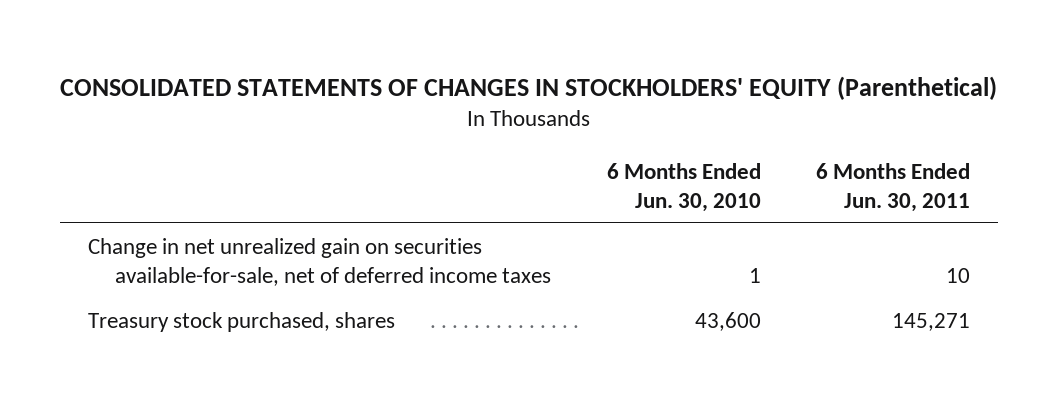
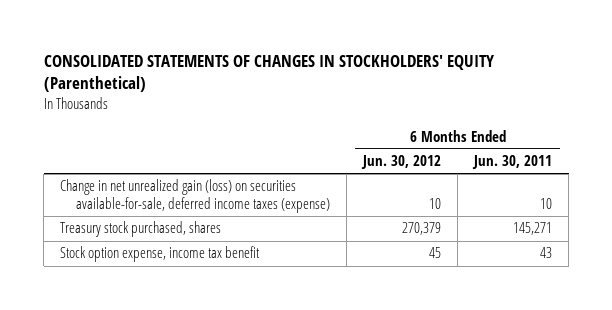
[606,162,761,212] 6 Months Ended Jun. 30, 2010 -> none
none -> [361,155,442,170] Jun. 30, 2012
[87,237,552,286] Change in net unrealized gain on securities available-for-sale, net of deferred income taxes -> [60,179,330,213] Change in net unrealized gain (loss) on securities available-for-sale, deferred income taxes (expense)
none -> [60,246,261,263] Stock option expense, income tax benefit

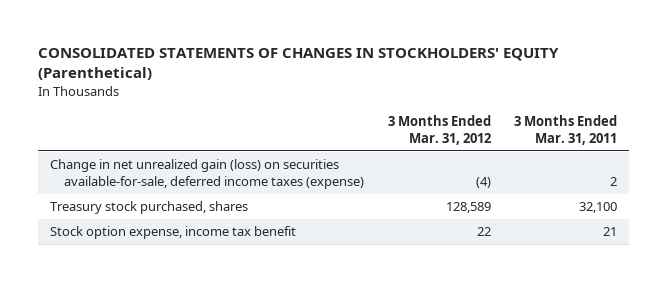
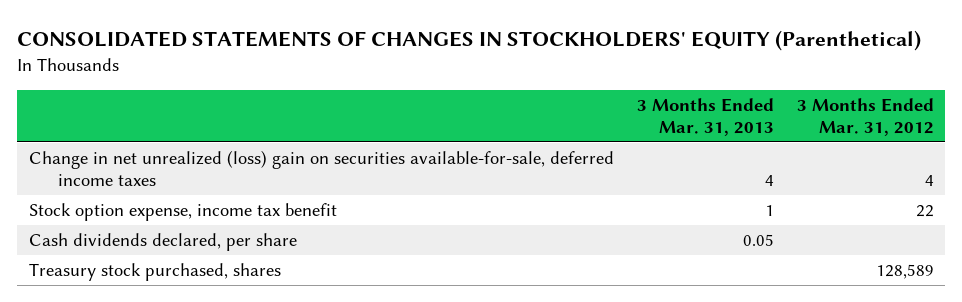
[513,114,617,145] 3 Months Ended Mar. 31, 2011 -> none
none -> [636,98,774,136] 3 Months Ended Mar. 31, 2013
[49,159,365,190] Change in net unrealized gain (loss) on securities available-for-sale, deferred income taxes (expense) -> [28,150,614,186] Change in net unrealized (loss) gain on securities available-for-sale, deferred income taxes
[475,177,491,189] (4) -> [924,174,934,186] 4
none -> [28,233,297,252] Cash dividends declared, per share
[49,201,248,215] Treasury stock purchased, shares -> [28,263,281,282] Treasury stock purchased, shares

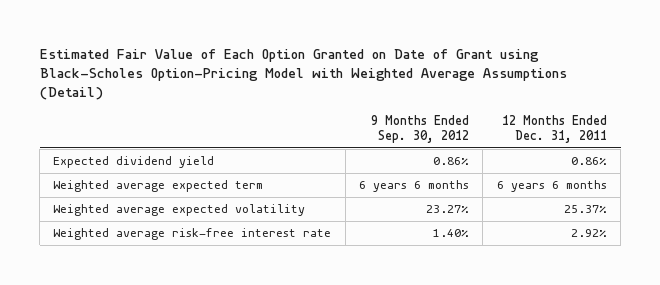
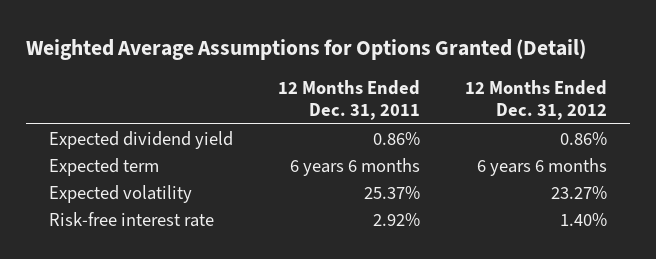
[39,48,567,100] Estimated Fair Value of Each Option Granted on Date of Grant using Black-Scholes Option-Pricing Model with Weighted Average Assumptions (Detail) -> [26,39,587,61] Weighted Average Assumptions for Options Granted (Detail)
[371,115,470,144] 9 Months Ended Sep. 30, 2012 -> none
none -> [465,79,608,121] 12 Months Ended Dec. 31, 2012
[53,180,264,193] Weighted average expected term -> [48,157,159,176] Expected term
[53,204,306,217] Weighted average expected volatility -> [48,184,192,203] Expected volatility
[53,228,332,241] Weighted average risk-free interest rate -> [48,211,214,227] Risk-free interest rate

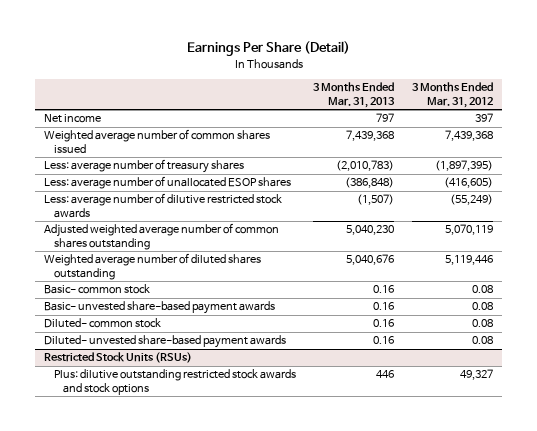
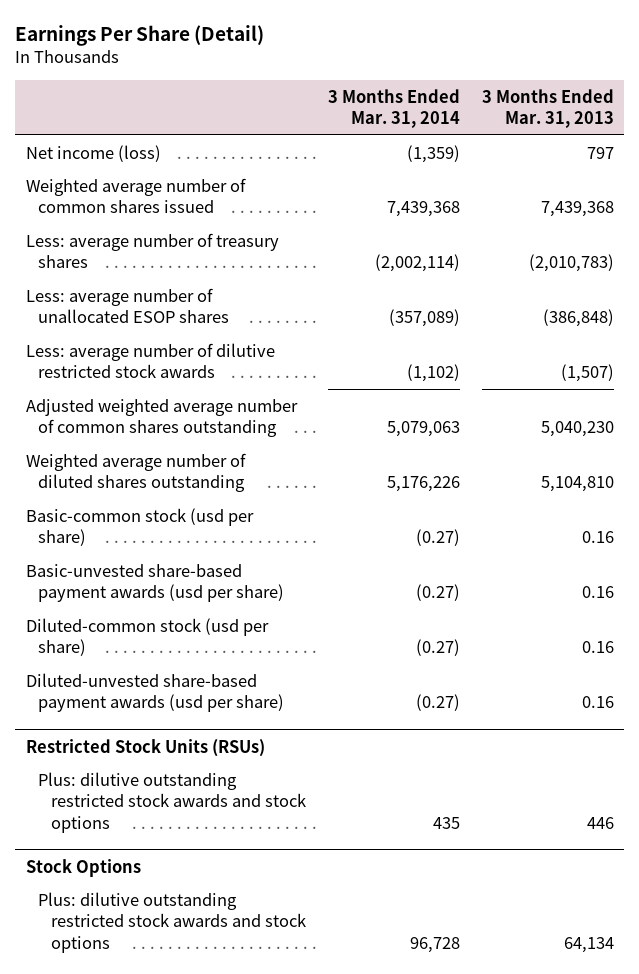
[412,82,494,108] 3 Months Ended Mar. 31, 2012 -> none
none -> [327,88,460,129] 3 Months Ended Mar. 31, 2014
[43,114,101,124] Net income -> [25,144,161,162] Net income (loss)
[346,254,395,266] 5,040,676 -> [540,476,614,493] 5,104,810
[43,284,150,295] Basic- common stock -> [25,507,254,547] Basic-common stock (usd per share)
[43,301,275,315] Basic- unvested share-based payment awards -> [25,563,285,603] Basic-unvested share-based payment awards (usd per share)
[43,318,161,329] Diluted- common stock -> [25,617,269,657] Diluted-common stock (usd per share)
[43,335,286,349] Diluted- unvested share-based payment awards -> [25,672,285,713] Diluted-unvested share-based payment awards (usd per share)
none -> [25,858,141,877] Stock Options
none -> [38,891,306,953] Plus: dilutive outstanding restricted stock awards and stock options

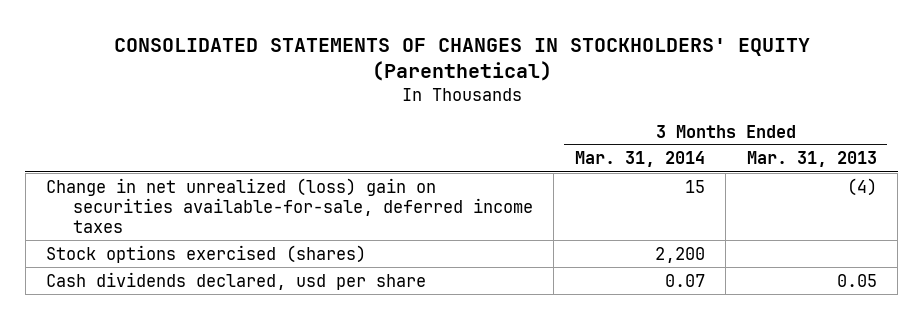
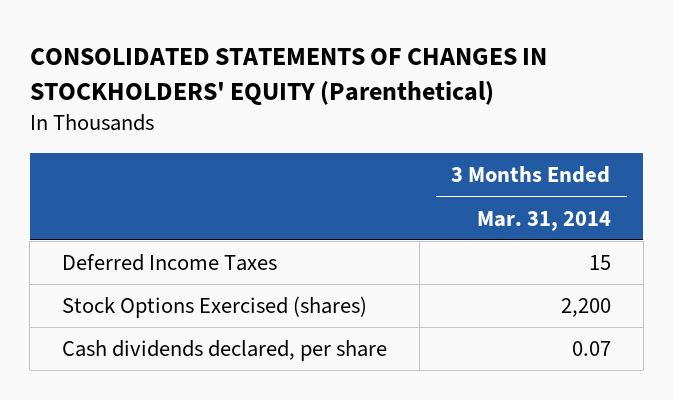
[746,151,877,168] Mar. 31, 2013 -> none
[46,177,533,233] Change in net unrealized (loss) gain on securities available-for-sale, deferred income taxes -> [61,254,277,272] Deferred Income Taxes
[46,244,367,263] Stock options exercised (shares) -> [61,296,367,319] Stock Options Exercised (shares)
[46,271,427,290] Cash dividends declared, usd per share -> [61,340,387,362] Cash dividends declared, per share

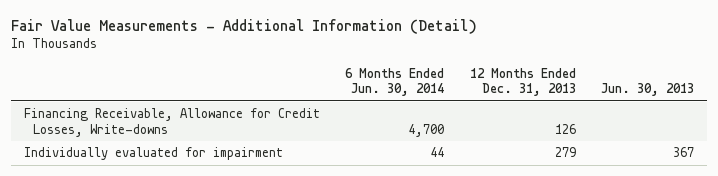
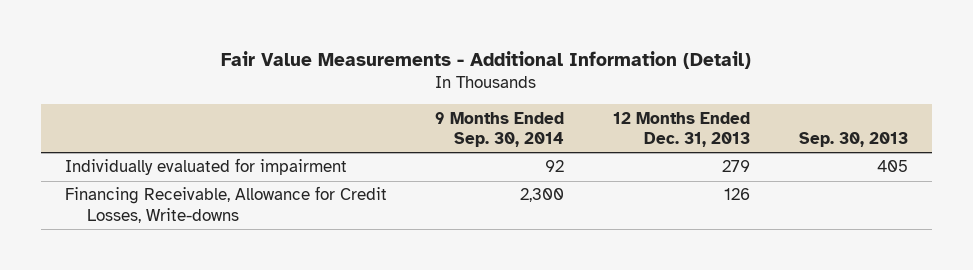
[345,67,445,97] 6 Months Ended Jun. 30, 2014 -> none
[601,83,695,97] Jun. 30, 2013 -> none
none -> [435,111,565,147] 9 Months Ended Sep. 30, 2014
none -> [798,131,908,147] Sep. 30, 2013
[23,108,320,137] Financing Receivable, Allowance for Credit Losses, Write-downs -> [64,186,387,223] Financing Receivable, Allowance for Credit Losses, Write-downs

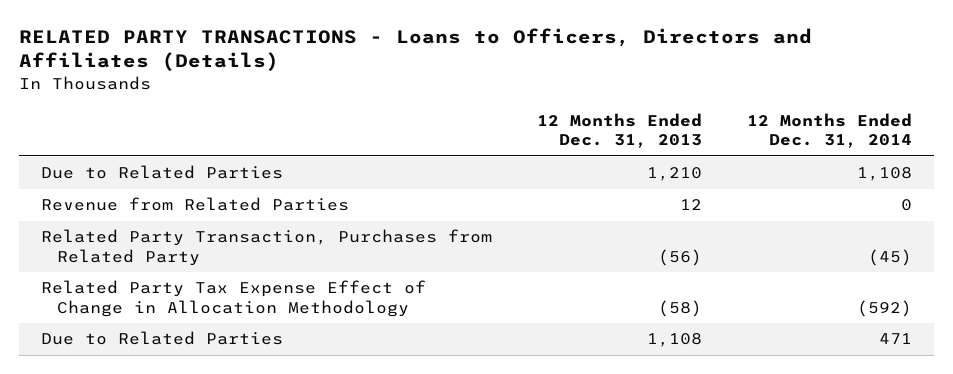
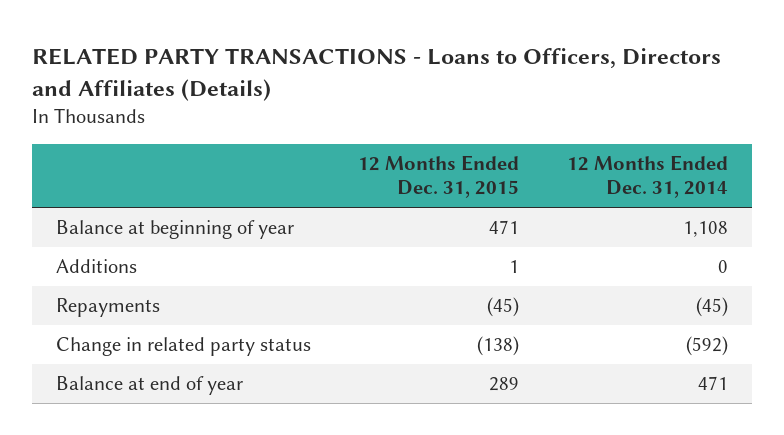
[536,112,702,149] 12 Months Ended Dec. 31, 2013 -> none
none -> [358,155,520,199] 12 Months Ended Dec. 31, 2015
[41,165,284,180] Due to Related Parties -> [55,220,294,240] Balance at beginning of year
[41,197,350,212] Revenue from Related Parties -> [55,259,137,274] Additions
[41,229,493,266] Related Party Transaction, Purchases from Related Party -> [55,298,160,318] Repayments
[41,280,427,317] Related Party Tax Expense Effect of Change in Allocation Methodology -> [55,337,311,357] Change in related party status
[41,331,284,346] Due to Related Parties -> [55,376,243,396] Balance at end of year

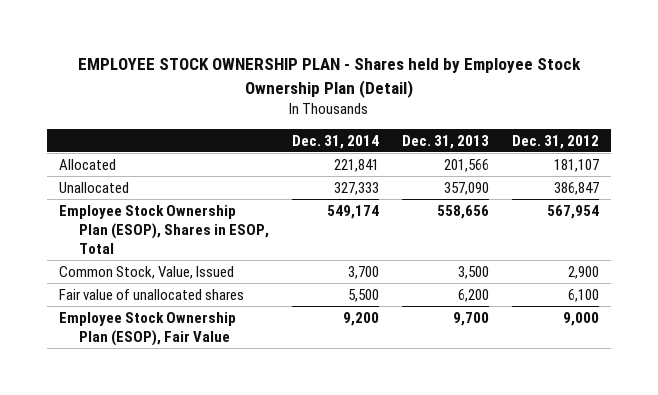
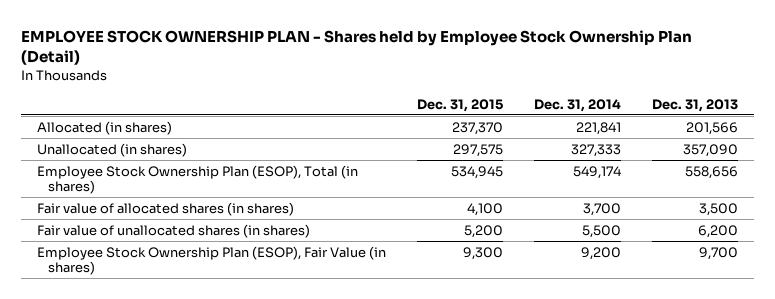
[512,134,600,149] Dec. 31, 2012 -> none
none -> [417,98,504,112] Dec. 31, 2015
[58,158,116,170] Allocated -> [36,120,172,135] Allocated (in shares)
[58,181,129,193] Unallocated -> [36,142,187,157] Unallocated (in shares)
[58,204,270,254] Employee Stock Ownership Plan (ESOP), Shares in ESOP, Total -> [36,164,358,195] Employee Stock Ownership Plan (ESOP), Total (in shares)
[58,265,234,279] Common Stock, Value, Issued -> [36,201,294,216] Fair value of allocated shares (in shares)
[58,288,244,300] Fair value of unallocated shares -> [36,223,310,238] Fair value of unallocated shares (in shares)
[58,311,236,346] Employee Stock Ownership Plan (ESOP), Fair Value -> [36,245,386,276] Employee Stock Ownership Plan (ESOP), Fair Value (in shares)

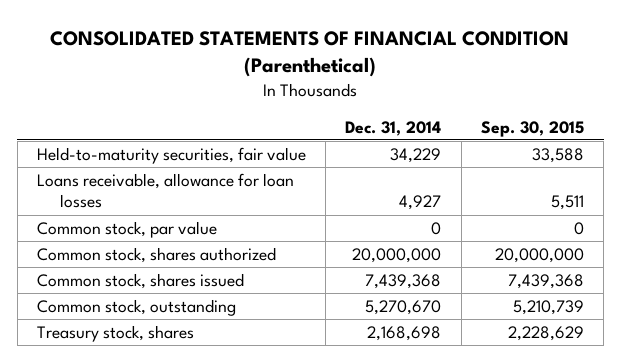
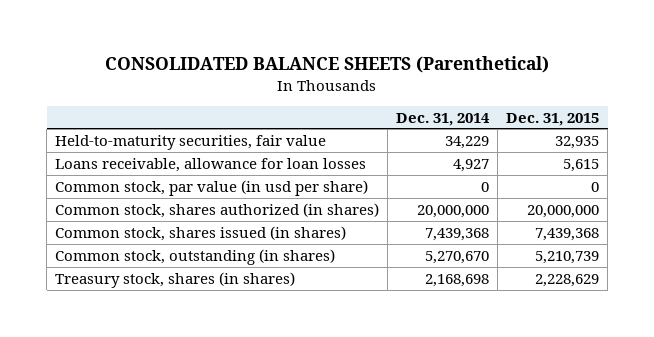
[50,30,570,78] CONSOLIDATED STATEMENTS OF FINANCIAL CONDITION (Parenthetical) -> [105,56,550,74] CONSOLIDATED BALANCE SHEETS (Parenthetical)
[481,120,585,137] Sep. 30, 2015 -> none
none -> [506,112,600,126] Dec. 31, 2015
[36,220,217,238] Common stock, par value -> [55,179,369,196] Common stock, par value (in usd per share)
[36,246,276,263] Common stock, shares authorized -> [55,202,380,218] Common stock, shares authorized (in shares)
[36,272,244,289] Common stock, shares issued -> [55,225,347,241] Common stock, shares issued (in shares)
[36,298,236,316] Common stock, outstanding -> [55,248,336,265] Common stock, outstanding (in shares)
[36,324,194,342] Treasury stock, shares -> [55,271,296,288] Treasury stock, shares (in shares)

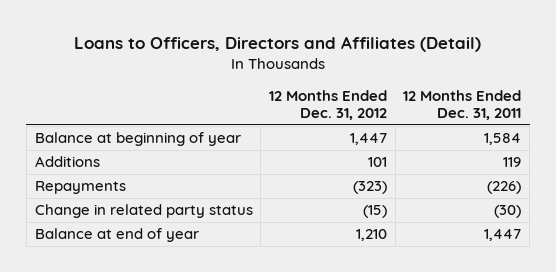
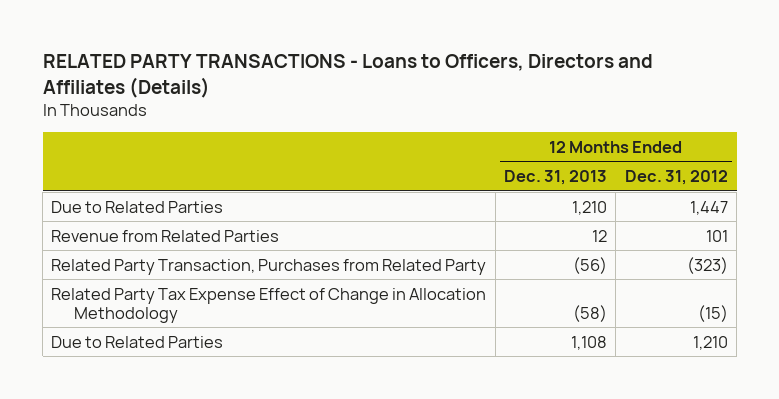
[74,36,482,53] Loans to Officers, Directors and Affiliates (Detail) -> [42,54,653,98] RELATED PARTY TRANSACTIONS - Loans to Officers, Directors and Affiliates (Details)
[403,90,522,121] 12 Months Ended Dec. 31, 2011 -> none
none -> [504,169,608,185] Dec. 31, 2013
[34,132,241,147] Balance at beginning of year -> [51,200,224,213] Due to Related Parties
[34,156,100,168] Additions -> [51,229,280,242] Revenue from Related Parties
[34,181,126,195] Repayments -> [51,258,487,275] Related Party Transaction, Purchases from Related Party
[34,204,253,219] Change in related party status -> [51,287,487,323] Related Party Tax Expense Effect of Change in Allocation Methodology
[34,228,199,243] Balance at end of year -> [51,335,224,348] Due to Related Parties

